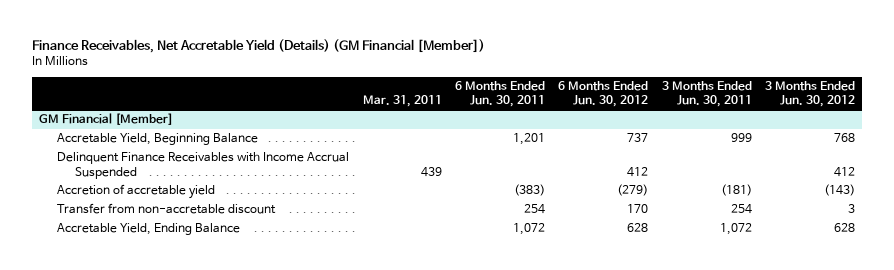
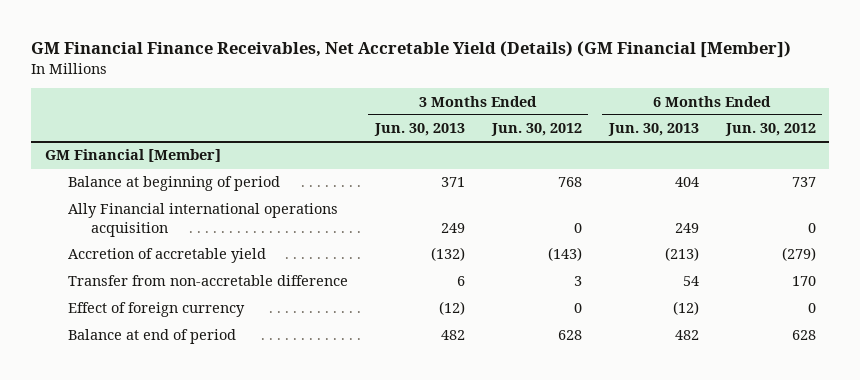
[32,38,486,53] Finance Receivables, Net Accretable Yield (Details) (GM Financial [Member]) -> [31,40,792,58] GM Financial Finance Receivables, Net Accretable Yield (Details) (GM Financial [Member])
[362,95,442,108] Mar. 31, 2011 -> none
[454,80,545,108] 6 Months Ended Jun. 30, 2011 -> none
[661,80,752,108] 3 Months Ended Jun. 30, 2011 -> none
none -> [373,123,465,137] Jun. 30, 2013
none -> [607,123,699,137] Jun. 30, 2013
[57,152,350,179] Delinquent Finance Receivables with Income Accrual Suspended -> none
[57,133,259,146] Accretable Yield, Beginning Balance -> [67,176,280,192] Balance at beginning of period
none -> [67,203,338,238] Ally Financial international operations acquisition
[57,203,277,215] Transfer from non-accretable discount -> [67,275,348,287] Transfer from non-accretable difference
none -> [67,302,245,318] Effect of foreign currency
[57,223,241,236] Accretable Yield, Ending Balance -> [67,329,236,345] Balance at end of period

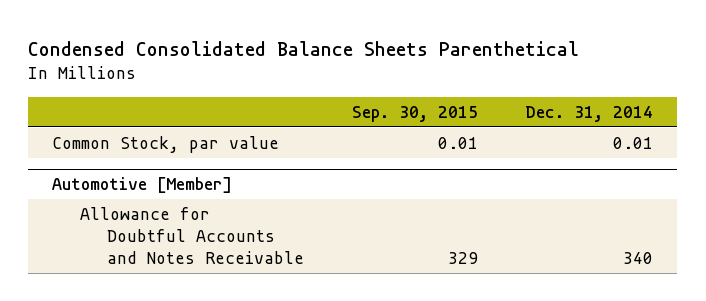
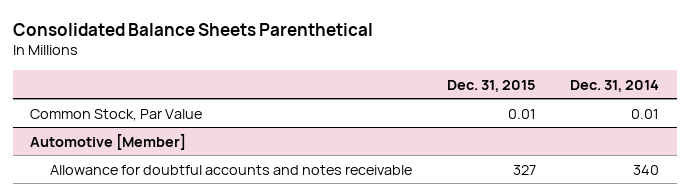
[28,40,580,56] Condensed Consolidated Balance Sheets Parenthetical -> [12,22,373,36] Consolidated Balance Sheets Parenthetical
[351,105,478,122] Sep. 30, 2015 -> none
none -> [446,79,536,92] Dec. 31, 2015
[52,135,280,153] Common Stock, par value -> [30,108,203,121] Common Stock, Par Value
[79,206,305,265] Allowance for Doubtful Accounts and Notes Receivable -> [50,164,413,175] Allowance for doubtful accounts and notes receivable

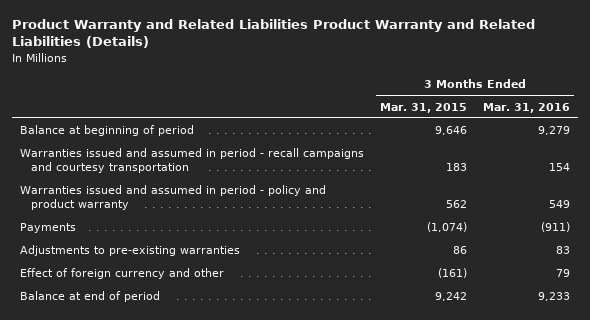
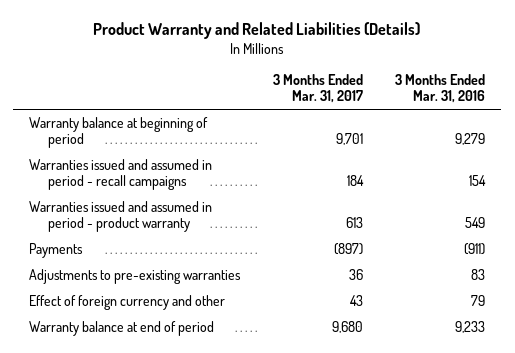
[11,19,535,49] Product Warranty and Related Liabilities Product Warranty and Related Liabilities (Details) -> [93,21,421,39] Product Warranty and Related Liabilities (Details)
[379,102,467,113] Mar. 31, 2015 -> none
none -> [272,74,363,104] 3 Months Ended Mar. 31, 2017
[19,125,194,137] Balance at beginning of period -> [29,116,209,148] Warranty balance at beginning of period
[19,148,364,174] Warranties issued and assumed in period - recall campaigns and courtesy transportation -> [29,158,213,190] Warranties issued and assumed in period - recall campaigns
[19,185,326,211] Warranties issued and assumed in period - policy and product warranty -> [29,200,213,232] Warranties issued and assumed in period - product warranty
[19,291,160,303] Balance at end of period -> [29,320,215,336] Warranty balance at end of period

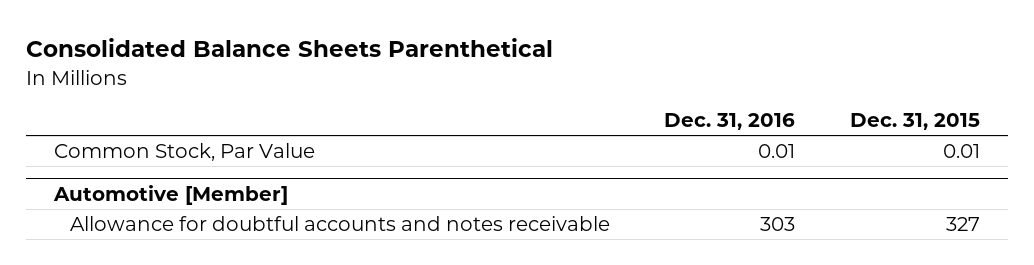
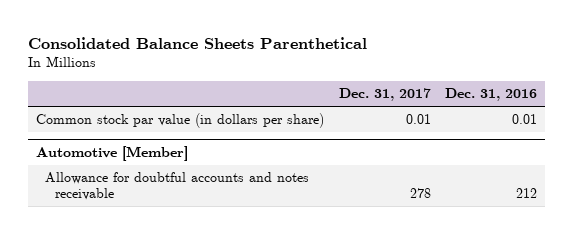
[850,112,981,130] Dec. 31, 2015 -> none
none -> [338,88,431,102] Dec. 31, 2017
[53,143,315,162] Common Stock, Par Value -> [35,113,324,129] Common stock par value (in dollars per share)
[760,217,796,232] 303 -> [516,187,538,198] 212

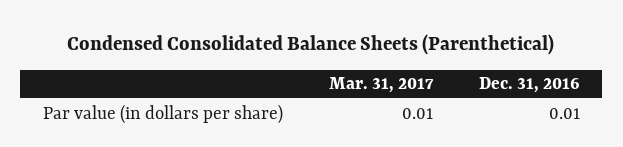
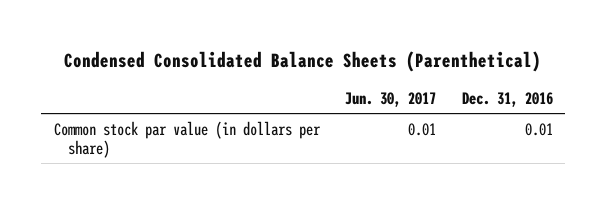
[328,77,434,94] Mar. 31, 2017 -> none
none -> [345,92,437,108] Jun. 30, 2017
[43,103,284,124] Par value (in dollars per share) -> [53,120,321,159] Common stock par value (in dollars per share)

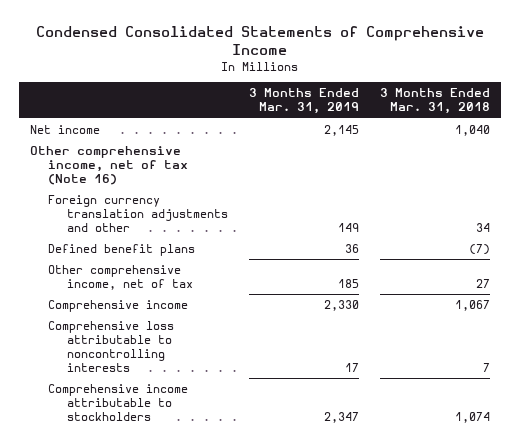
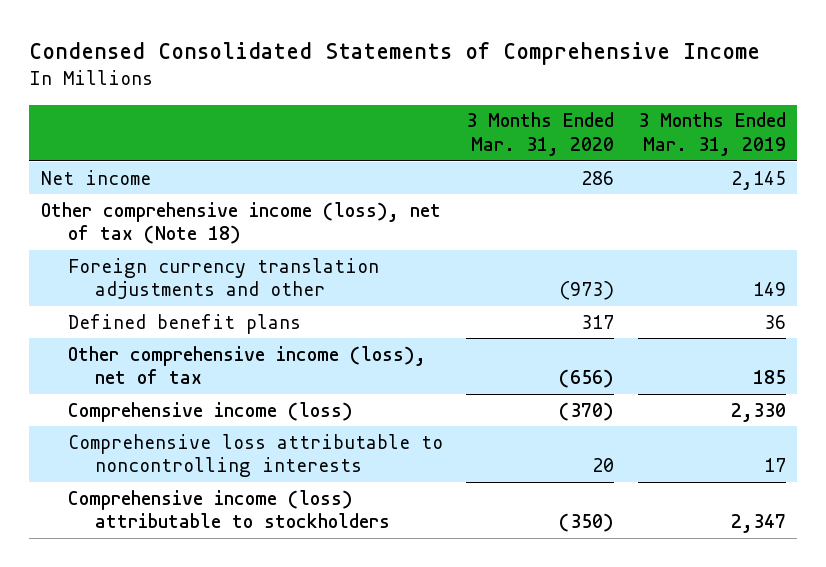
[380,88,491,115] 3 Months Ended Mar. 31, 2018 -> none
none -> [466,112,615,157] 3 Months Ended Mar. 31, 2020
[29,145,189,186] Other comprehensive income, net of tax (Note 16) -> [40,201,441,245] Other comprehensive income (loss), net of tax (Note 18)
[48,264,193,291] Other comprehensive income, net of tax -> [67,345,426,385] Other comprehensive income (loss), net of tax
[48,299,189,312] Comprehensive income -> [67,401,353,422] Comprehensive income (loss)
[48,383,189,422] Comprehensive income attributable to stockholders -> [67,489,391,529] Comprehensive income (loss) attributable to stockholders

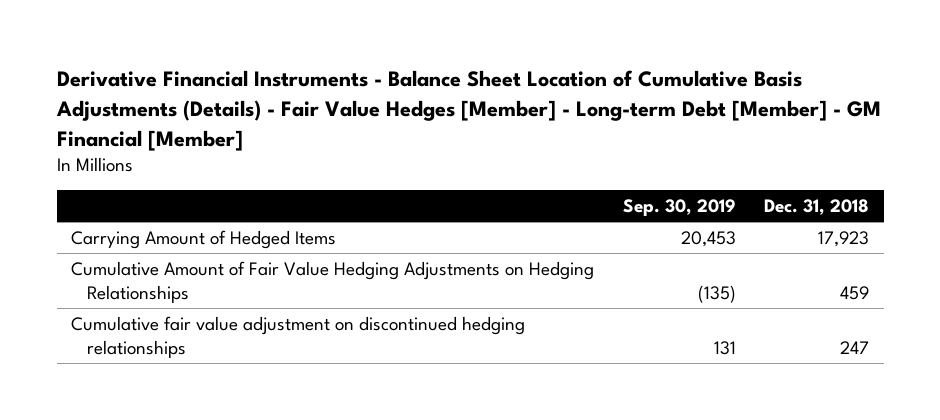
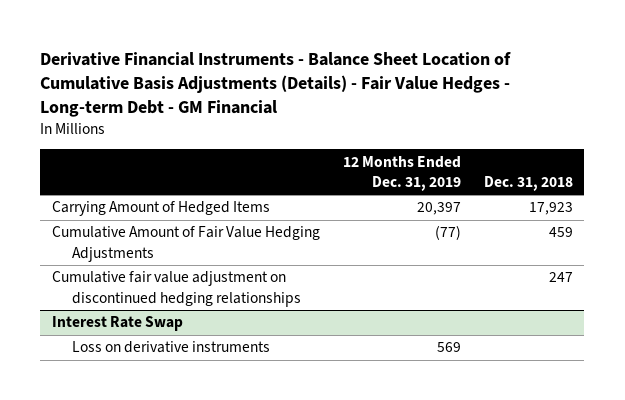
[55,70,881,151] Derivative Financial Instruments - Balance Sheet Location of Cumulative Basis Adjustments (Details) - Fair Value Hedges [Member] - Long-term Debt [Member] - GM Financial [Member] -> [40,51,512,117] Derivative Financial Instruments - Balance Sheet Location of Cumulative Basis Adjustments (Details) - Fair Value Hedges - Long-term Debt - GM Financial
[622,199,736,217] Sep. 30, 2019 -> none
none -> [342,155,461,191] 12 Months Ended Dec. 31, 2019
[70,260,594,303] Cumulative Amount of Fair Value Hedging Adjustments on Hedging Relationships -> [51,226,320,262] Cumulative Amount of Fair Value Hedging Adjustments
none -> [51,316,183,332] Interest Rate Swap
none -> [71,341,270,354] Loss on derivative instruments

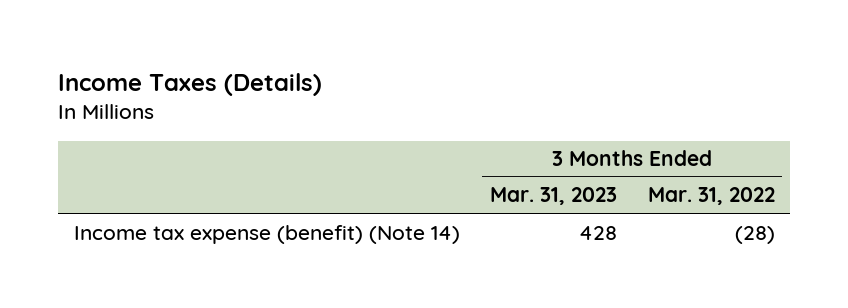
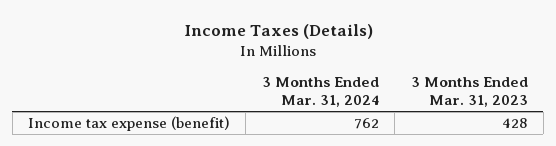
[647,187,775,206] Mar. 31, 2022 -> none
none -> [261,77,379,108] 3 Months Ended Mar. 31, 2024
[73,224,460,244] Income tax expense (benefit) (Note 14) -> [28,116,231,132] Income tax expense (benefit)

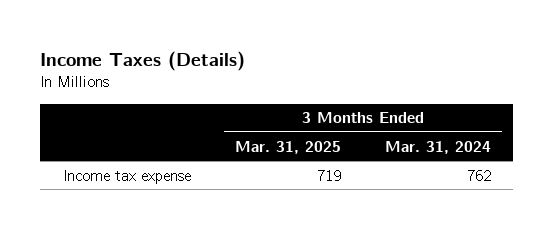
[410,77,528,108] 3 Months Ended Mar. 31, 2023 -> none
none -> [234,140,341,154] Mar. 31, 2025
[28,116,231,132] Income tax expense (benefit) -> [62,169,191,184] Income tax expense

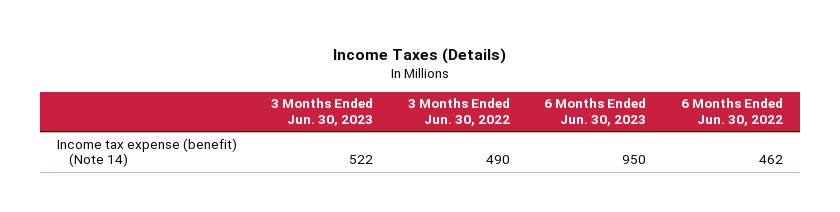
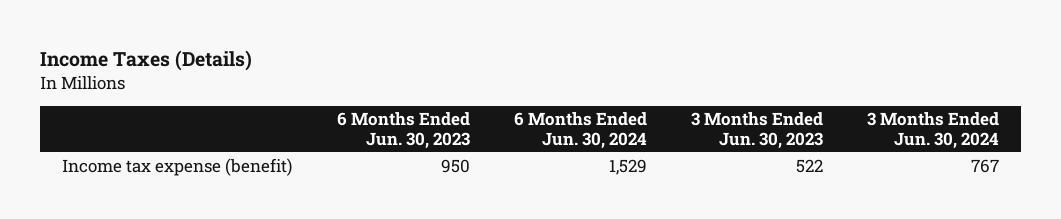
[407,98,510,127] 3 Months Ended Jun. 30, 2022 -> none
[680,98,783,127] 6 Months Ended Jun. 30, 2022 -> none
none -> [513,111,647,150] 6 Months Ended Jun. 30, 2024
none -> [866,111,999,150] 3 Months Ended Jun. 30, 2024
[57,137,238,168] Income tax expense (benefit) (Note 14) -> [62,157,293,176] Income tax expense (benefit)

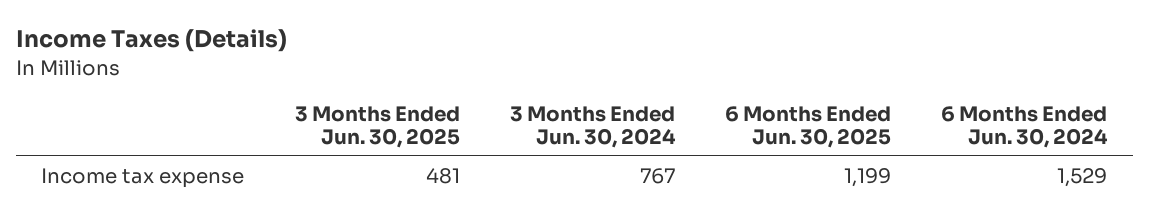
[336,111,470,150] 6 Months Ended Jun. 30, 2023 -> none
[690,111,823,150] 3 Months Ended Jun. 30, 2023 -> none
none -> [294,105,460,149] 3 Months Ended Jun. 30, 2025
none -> [725,105,892,149] 6 Months Ended Jun. 30, 2025
[62,157,293,176] Income tax expense (benefit) -> [41,168,245,189] Income tax expense

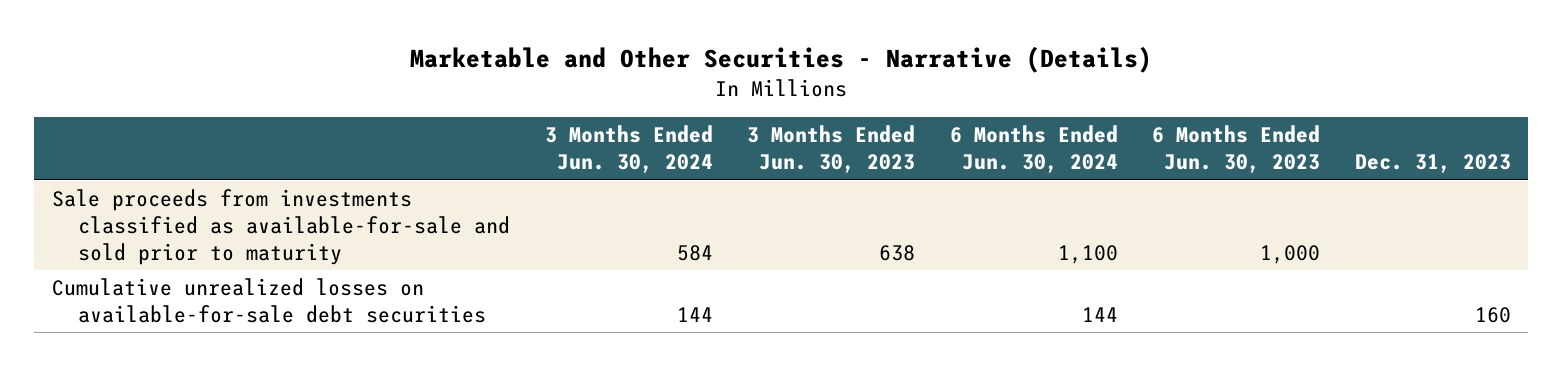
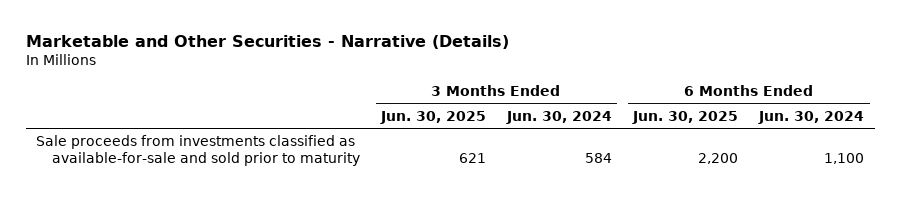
[747,125,916,174] 3 Months Ended Jun. 30, 2023 -> none
[1152,125,1321,174] 6 Months Ended Jun. 30, 2023 -> none
[1354,154,1511,174] Dec. 31, 2023 -> none
none -> [379,110,486,124] Jun. 30, 2025
none -> [632,110,739,124] Jun. 30, 2025
[51,278,487,324] Cumulative unrealized losses on available-for-sale debt securities -> none

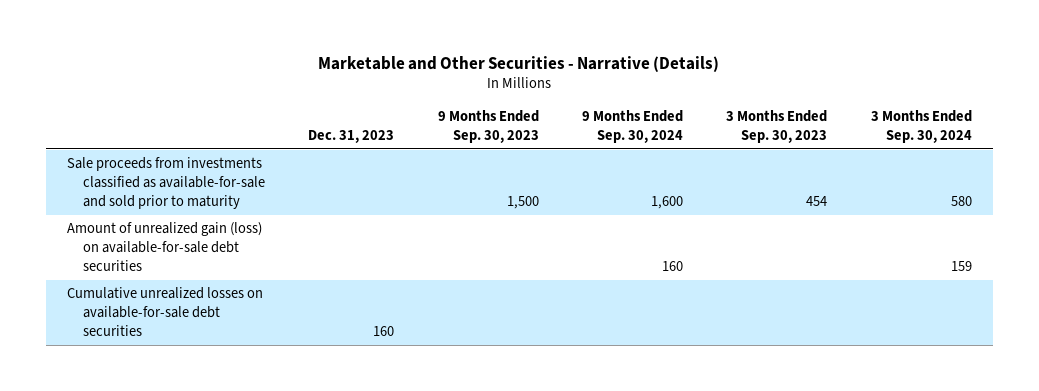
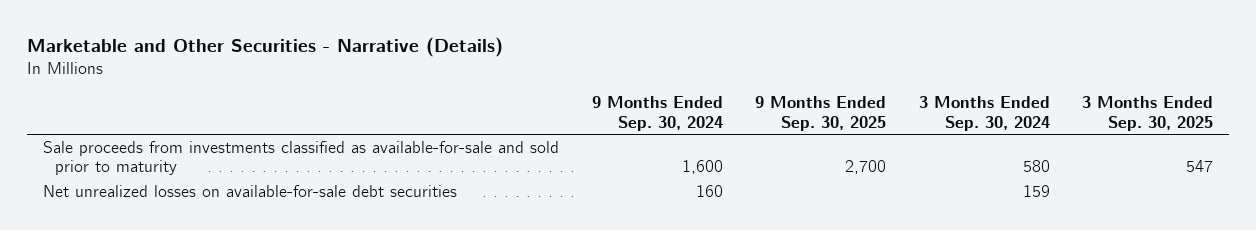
[308,130,395,144] Dec. 31, 2023 -> none
[437,110,539,144] 9 Months Ended Sep. 30, 2023 -> none
[726,110,828,144] 3 Months Ended Sep. 30, 2023 -> none
none -> [755,96,887,131] 9 Months Ended Sep. 30, 2025
none -> [1082,96,1214,131] 3 Months Ended Sep. 30, 2025
[67,287,264,337] Cumulative unrealized losses on available-for-sale debt securities -> none
[67,222,263,272] Amount of unrealized gain (loss) on available-for-sale debt securities -> [43,184,458,197] Net unrealized losses on available-for-sale debt securities

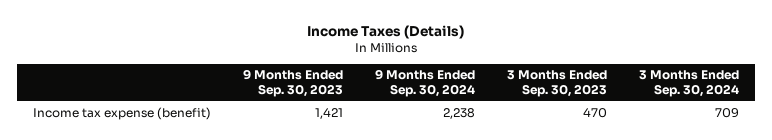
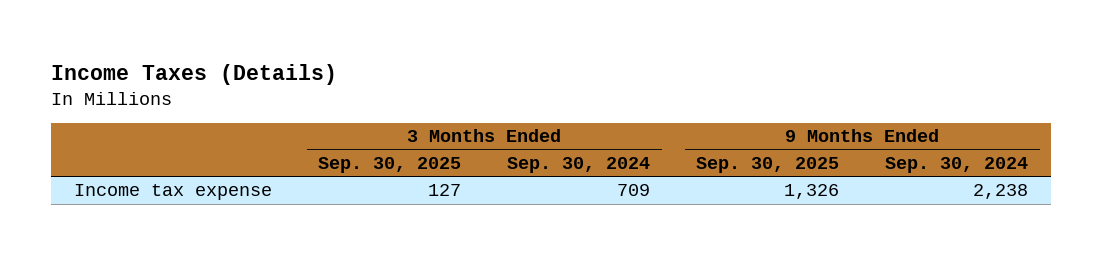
[243,68,344,98] 9 Months Ended Sep. 30, 2023 -> none
[506,69,607,98] 3 Months Ended Sep. 30, 2023 -> none
none -> [318,156,462,173] Sep. 30, 2025
none -> [696,156,840,173] Sep. 30, 2025
[33,107,212,121] Income tax expense (benefit) -> [73,184,272,201] Income tax expense

